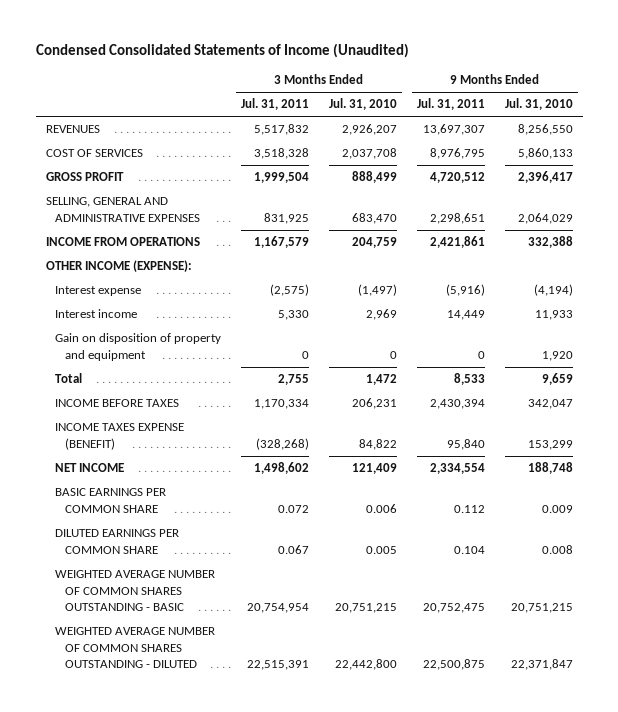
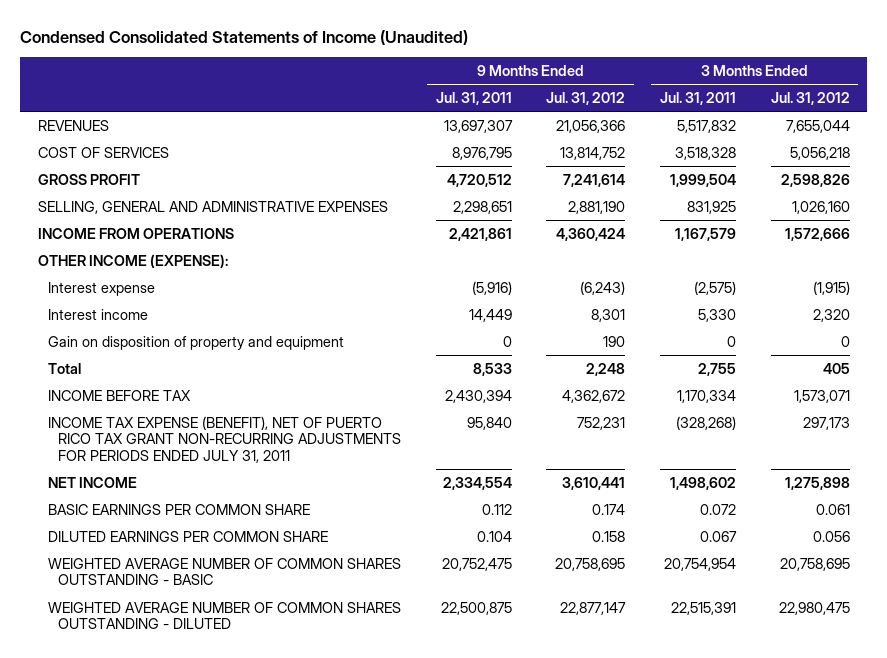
[328,98,397,111] Jul. 31, 2010 -> none
[504,98,573,111] Jul. 31, 2010 -> none
none -> [546,92,626,106] Jul. 31, 2012
none -> [770,92,850,106] Jul. 31, 2012
[55,399,180,408] INCOME BEFORE TAXES -> [47,389,191,401] INCOME BEFORE TAX
[55,423,185,450] INCOME TAXES EXPENSE (BENEFIT) -> [47,415,402,464] INCOME TAX EXPENSE (BENEFIT), NET OF PUERTO RICO TAX GRANT NON-RECURRING ADJUSTMENTS FOR PERIODS ENDED JULY 31, 2011

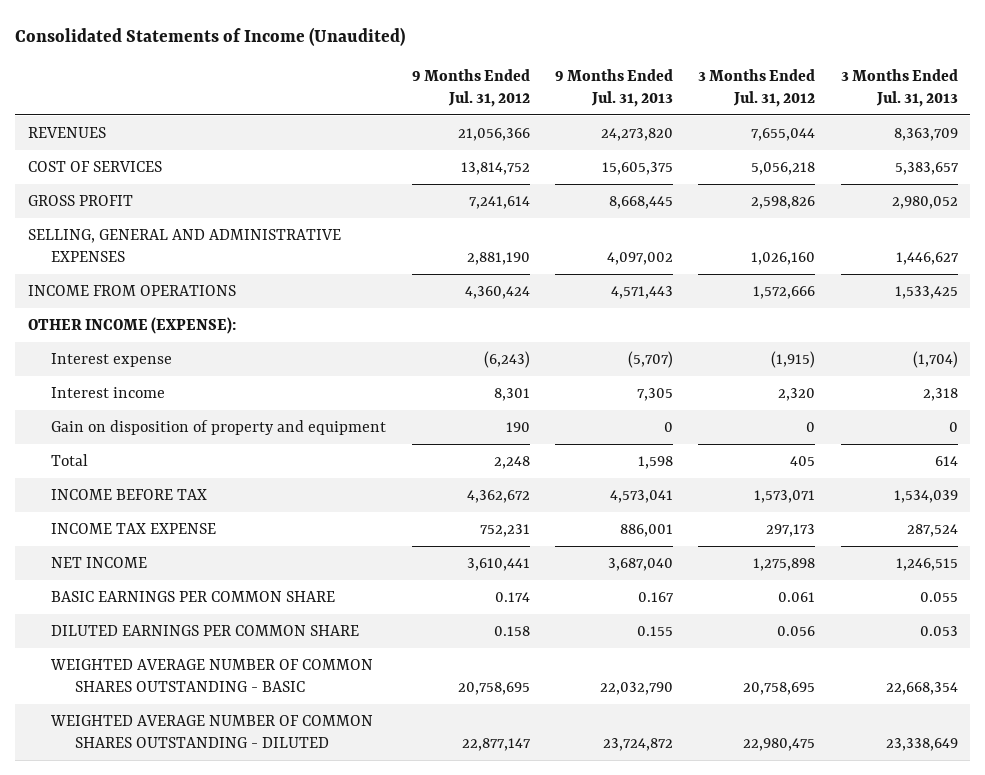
[20,29,469,45] Condensed Consolidated Statements of Income (Unaudited) -> [14,26,405,46] Consolidated Statements of Income (Unaudited)
[435,92,512,106] Jul. 31, 2011 -> none
[660,92,737,106] Jul. 31, 2011 -> none
none -> [554,69,673,107] 9 Months Ended Jul. 31, 2013
none -> [840,69,958,107] 3 Months Ended Jul. 31, 2013
[47,415,402,464] INCOME TAX EXPENSE (BENEFIT), NET OF PUERTO RICO TAX GRANT NON-RECURRING ADJUSTMENTS FOR PERIODS ENDED JULY 31, 2011 -> [51,522,217,534] INCOME TAX EXPENSE

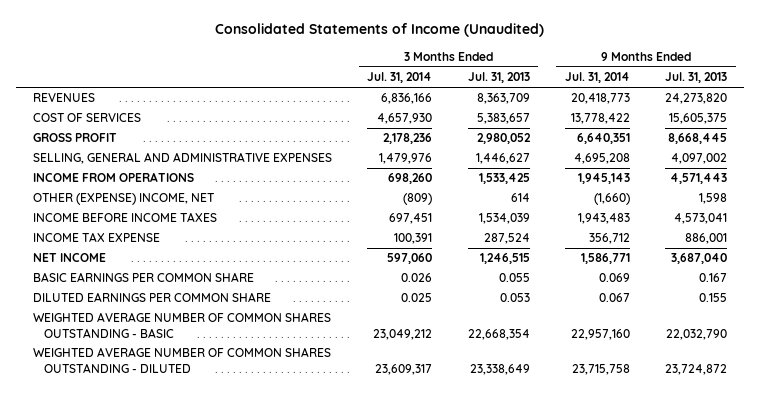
[411,69,530,107] 9 Months Ended Jul. 31, 2012 -> none
[698,69,816,107] 3 Months Ended Jul. 31, 2012 -> none
none -> [367,72,433,84] Jul. 31, 2014
none -> [564,72,630,84] Jul. 31, 2014
[27,316,236,334] OTHER INCOME (EXPENSE): -> none
[51,352,173,367] Interest expense -> none
[51,386,166,398] Interest income -> none
[51,419,387,435] Gain on disposition of property and equipment -> none
[51,453,89,466] Total -> [33,193,216,206] OTHER (EXPENSE) INCOME, NET
[51,488,208,500] INCOME BEFORE TAX -> [33,212,218,223] INCOME BEFORE INCOME TAXES

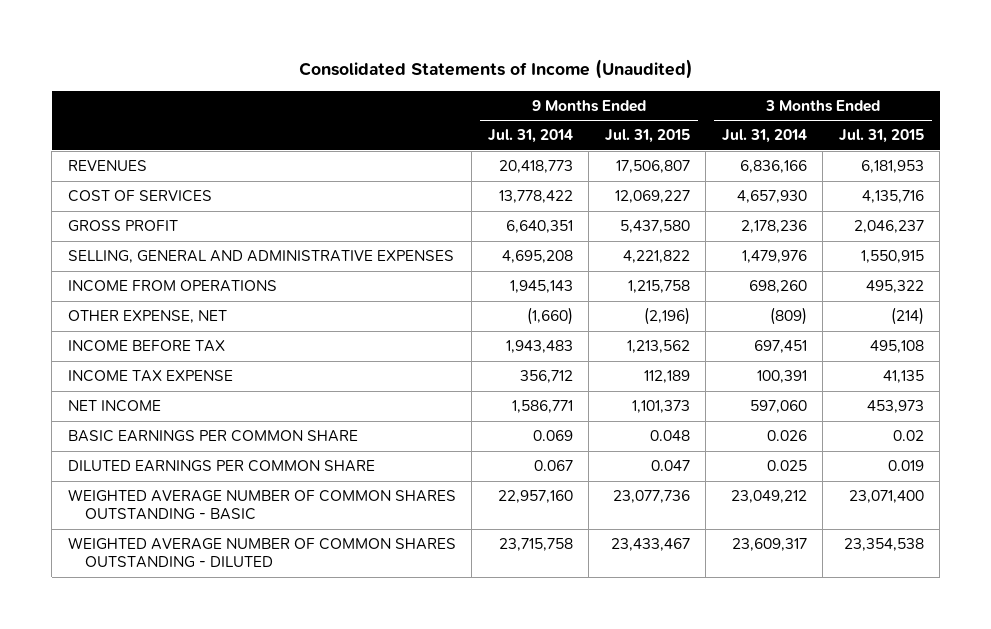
[467,72,530,84] Jul. 31, 2013 -> none
[664,72,727,84] Jul. 31, 2013 -> none
none -> [604,129,690,144] Jul. 31, 2015
none -> [838,129,924,144] Jul. 31, 2015
[33,193,216,206] OTHER (EXPENSE) INCOME, NET -> [67,310,227,324] OTHER EXPENSE, NET
[33,212,218,223] INCOME BEFORE INCOME TAXES -> [67,340,225,353] INCOME BEFORE TAX

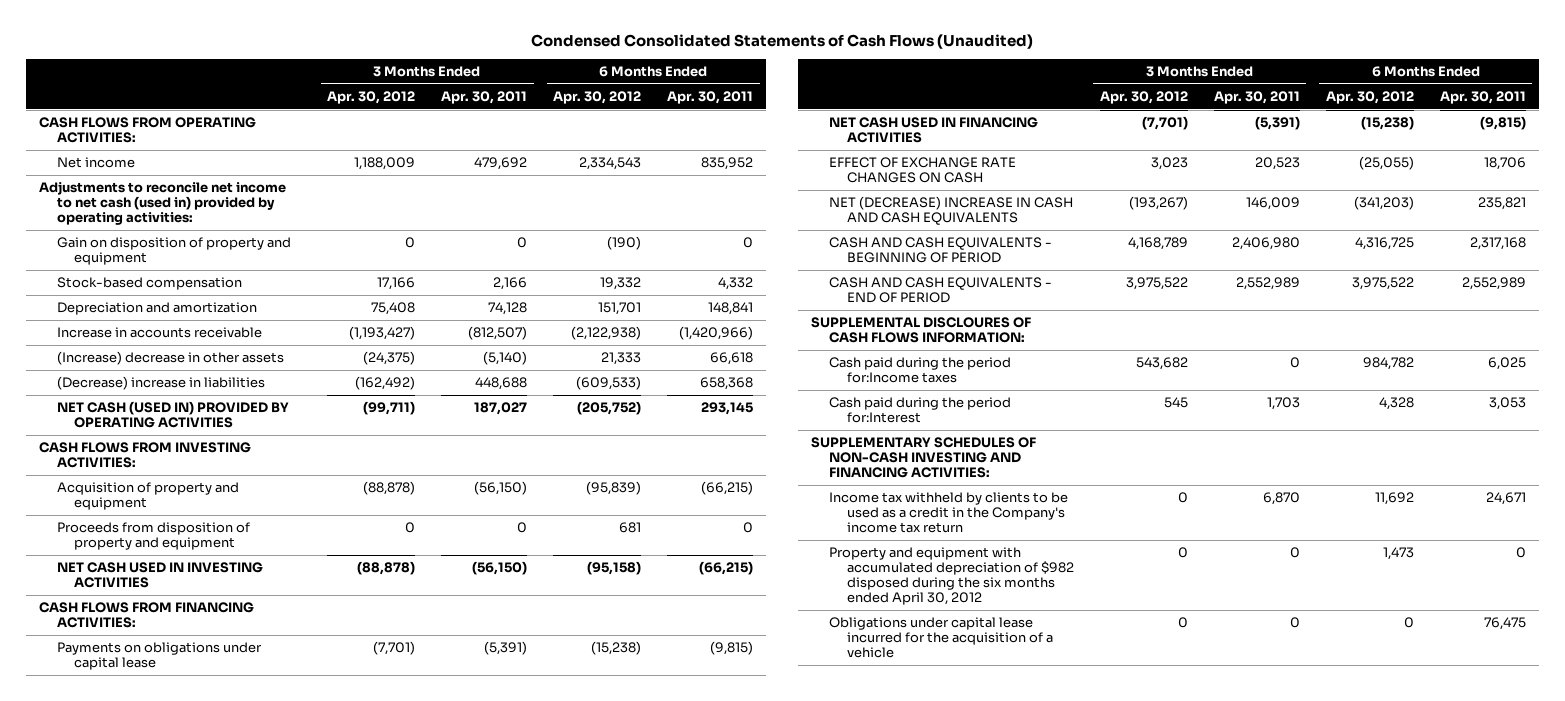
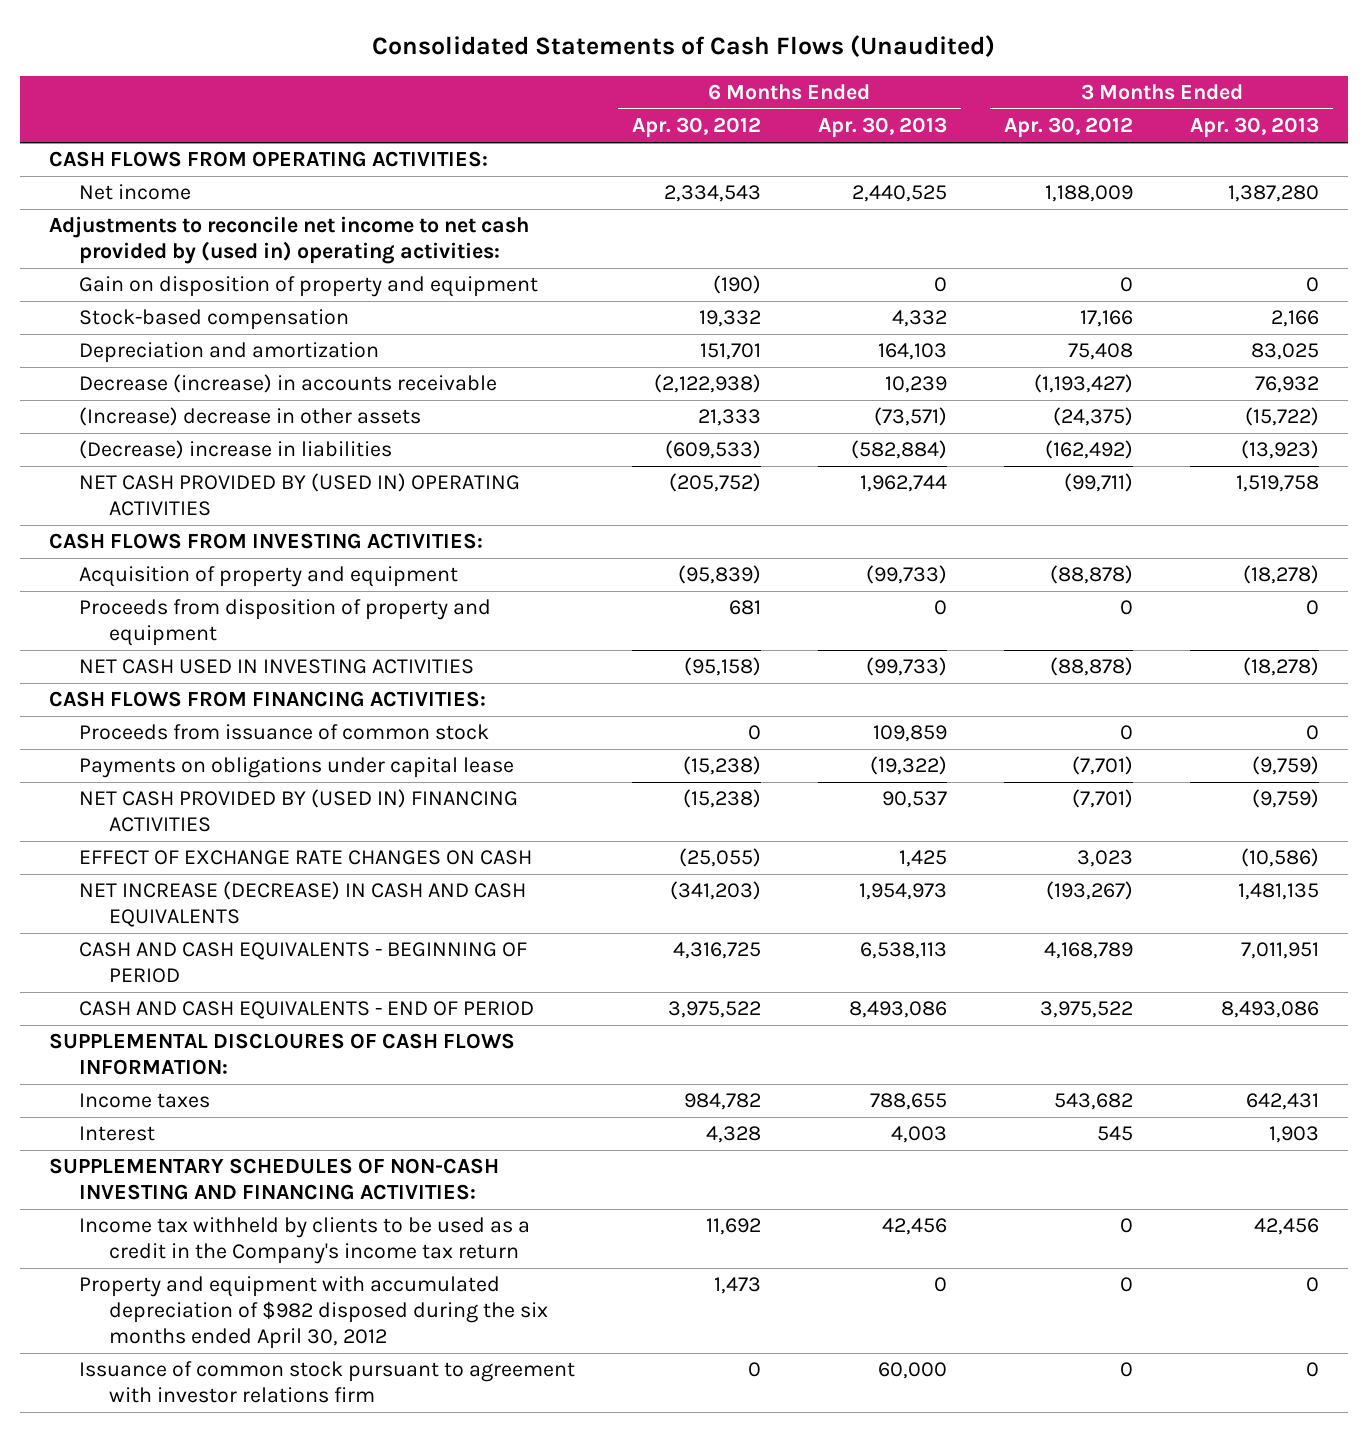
[531,33,1034,49] Condensed Consolidated Statements of Cash Flows (Unaudited) -> [371,35,995,58] Consolidated Statements of Cash Flows (Unaudited)
[441,91,528,105] Apr. 30, 2011 -> none
[667,91,754,105] Apr. 30, 2011 -> none
none -> [817,117,947,139] Apr. 30, 2013
none -> [1190,117,1320,139] Apr. 30, 2013
[39,181,287,225] Adjustments to reconcile net income to net cash (used in) provided by operating activities: -> [48,216,529,265] Adjustments to reconcile net income to net cash provided by (used in) operating activities:
[56,327,262,339] Increase in accounts receivable -> [78,374,497,394] Decrease (increase) in accounts receivable
[56,401,289,429] NET CASH (USED IN) PROVIDED BY OPERATING ACTIVITIES -> [78,473,520,517] NET CASH PROVIDED BY (USED IN) OPERATING ACTIVITIES
none -> [78,724,489,741] Proceeds from issuance of common stock
[829,117,1039,144] NET CASH USED IN FINANCING ACTIVITIES -> [78,789,518,833] NET CASH PROVIDED BY (USED IN) FINANCING ACTIVITIES
[829,196,1074,226] NET (DECREASE) INCREASE IN CASH AND CASH EQUIVALENTS -> [78,881,526,928] NET INCREASE (DECREASE) IN CASH AND CASH EQUIVALENTS
[829,357,1012,384] Cash paid during the period for:Income taxes -> [78,1093,210,1109] Income taxes
[829,397,1012,424] Cash paid during the period for:Interest -> [78,1126,155,1142] Interest
[829,617,1053,658] Obligations under capital lease incurred for the acquisition of a vehicle -> none
none -> [78,1361,575,1404] Issuance of common stock pursuant to agreement with investor relations firm

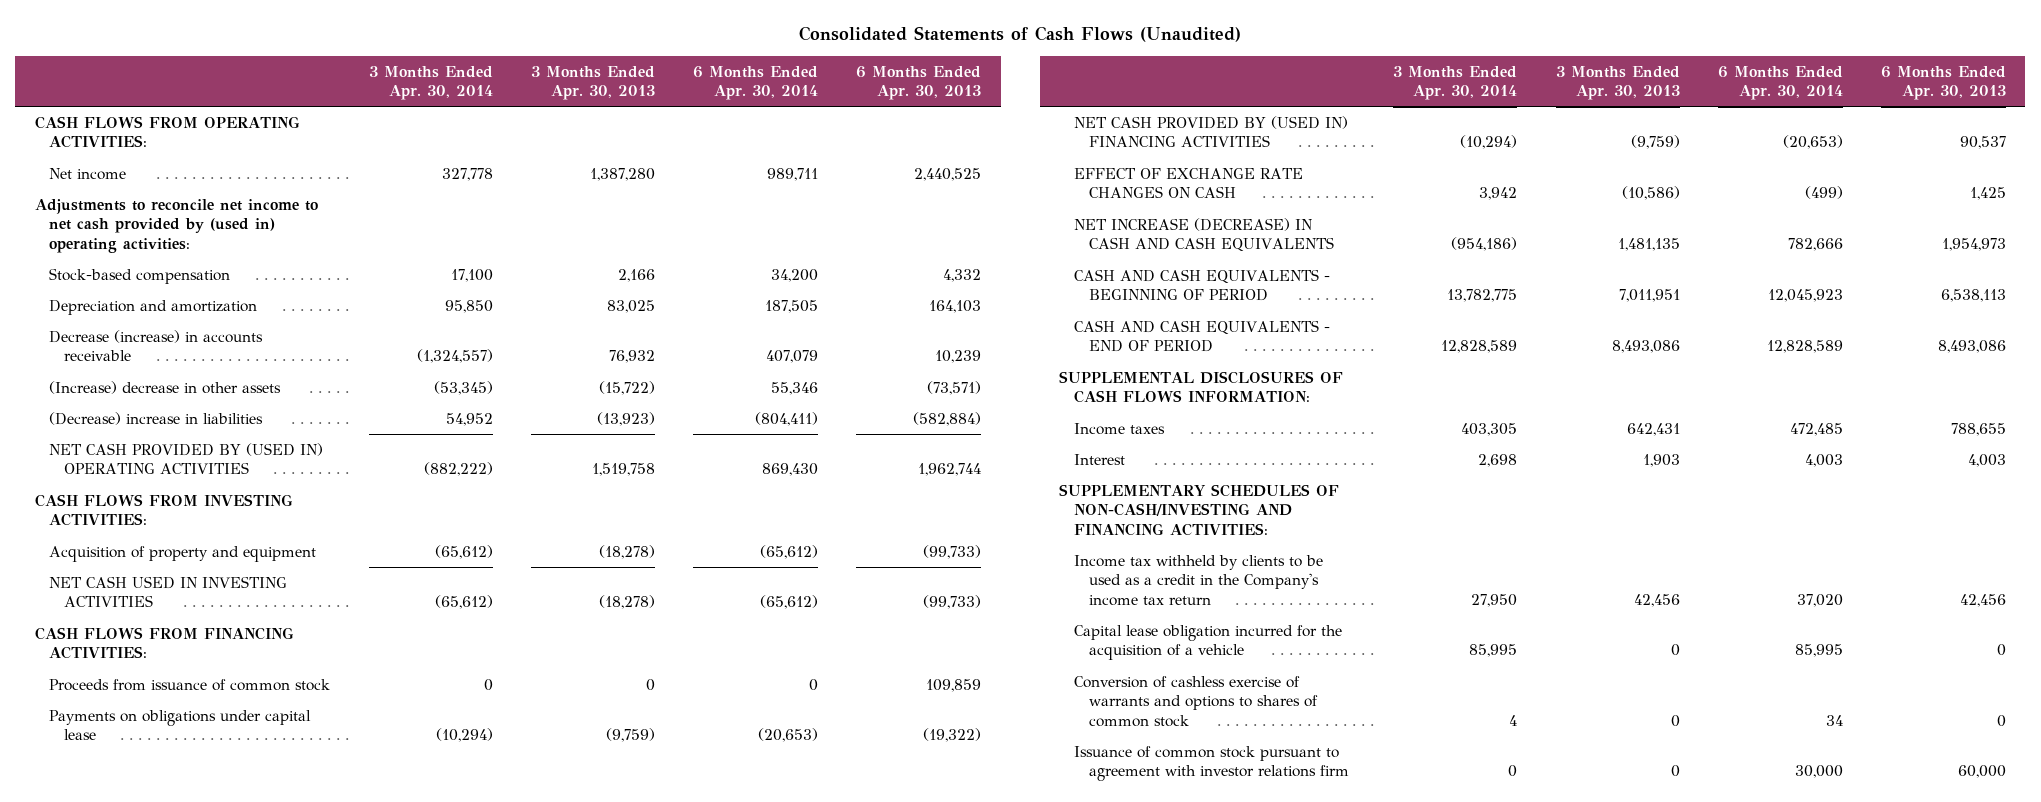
[631,117,761,139] Apr. 30, 2012 -> none
[1003,117,1133,139] Apr. 30, 2012 -> none
none -> [368,65,493,101] 3 Months Ended Apr. 30, 2014
none -> [693,65,819,101] 6 Months Ended Apr. 30, 2014
[78,276,538,298] Gain on disposition of property and equipment -> none
[78,599,491,647] Proceeds from disposition of property and equipment -> none
[48,1033,515,1076] SUPPLEMENTAL DISCLOURES OF CASH FLOWS INFORMATION: -> [1059,370,1344,404] SUPPLEMENTAL DISCLOSURES OF CASH FLOWS INFORMATION:
[48,1158,499,1201] SUPPLEMENTARY SCHEDULES OF NON-CASH INVESTING AND FINANCING ACTIVITIES: -> [1059,483,1340,537] SUPPLEMENTARY SCHEDULES OF NON-CASH/INVESTING AND FINANCING ACTIVITIES:
[78,1276,548,1350] Property and equipment with accumulated depreciation of $982 disposed during the six months ended April 30, 2012 -> none
none -> [1073,624,1342,661] Capital lease obligation incurred for the acquisition of a vehicle
none -> [1073,675,1318,728] Conversion of cashless exercise of warrants and options to shares of common stock

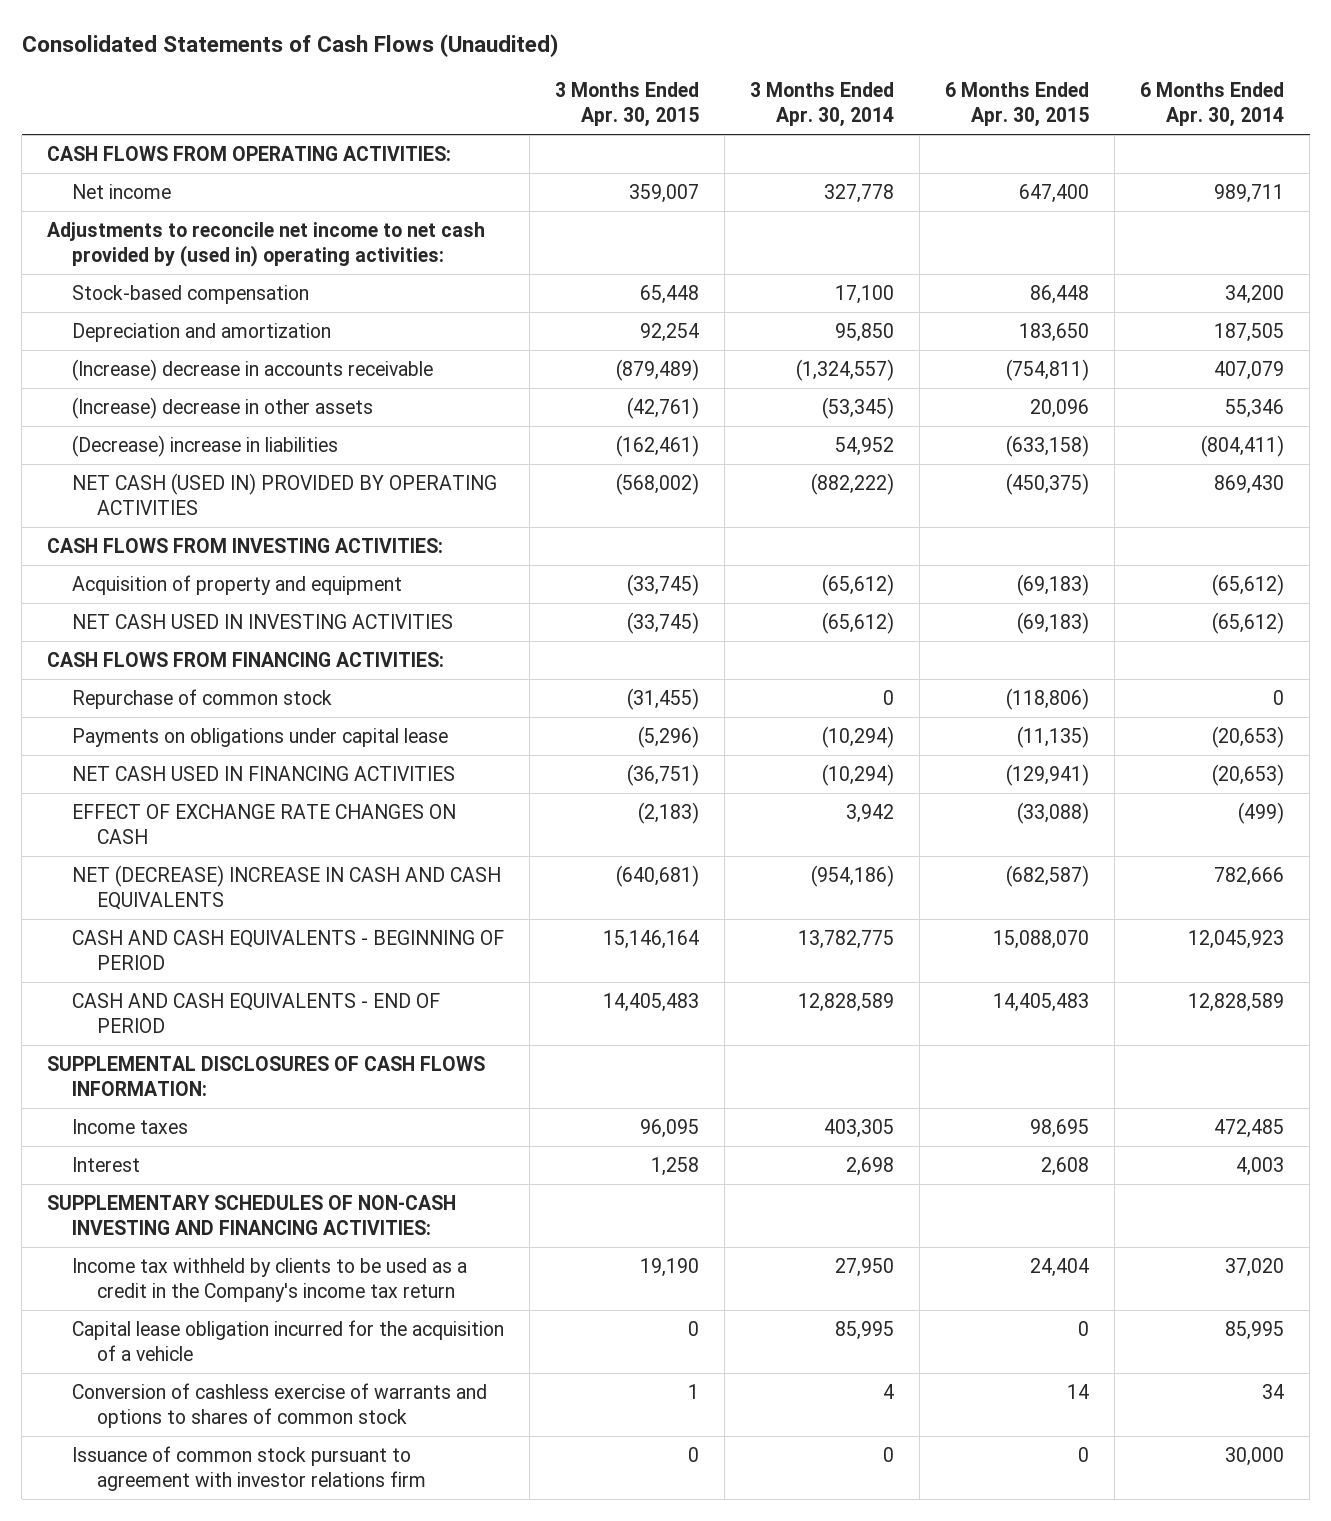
[530,65,655,101] 3 Months Ended Apr. 30, 2013 -> none
[856,65,982,101] 6 Months Ended Apr. 30, 2013 -> none
none -> [555,82,700,127] 3 Months Ended Apr. 30, 2015
none -> [945,82,1090,127] 6 Months Ended Apr. 30, 2015
[49,329,264,362] Decrease (increase) in accounts receivable -> [72,359,434,382] (Increase) decrease in accounts receivable
[49,442,324,475] NET CASH PROVIDED BY (USED IN) OPERATING ACTIVITIES -> [72,473,498,515] NET CASH (USED IN) PROVIDED BY OPERATING ACTIVITIES
[49,678,331,691] Proceeds from issuance of common stock -> none
none -> [72,689,333,710] Repurchase of common stock
[1073,115,1348,148] NET CASH PROVIDED BY (USED IN) FINANCING ACTIVITIES -> [72,766,456,782] NET CASH USED IN FINANCING ACTIVITIES
[1073,217,1334,253] NET INCREASE (DECREASE) IN CASH AND CASH EQUIVALENTS -> [72,865,502,910] NET (DECREASE) INCREASE IN CASH AND CASH EQUIVALENTS
[1059,483,1340,537] SUPPLEMENTARY SCHEDULES OF NON-CASH/INVESTING AND FINANCING ACTIVITIES: -> [47,1195,457,1235] SUPPLEMENTARY SCHEDULES OF NON-CASH INVESTING AND FINANCING ACTIVITIES:

